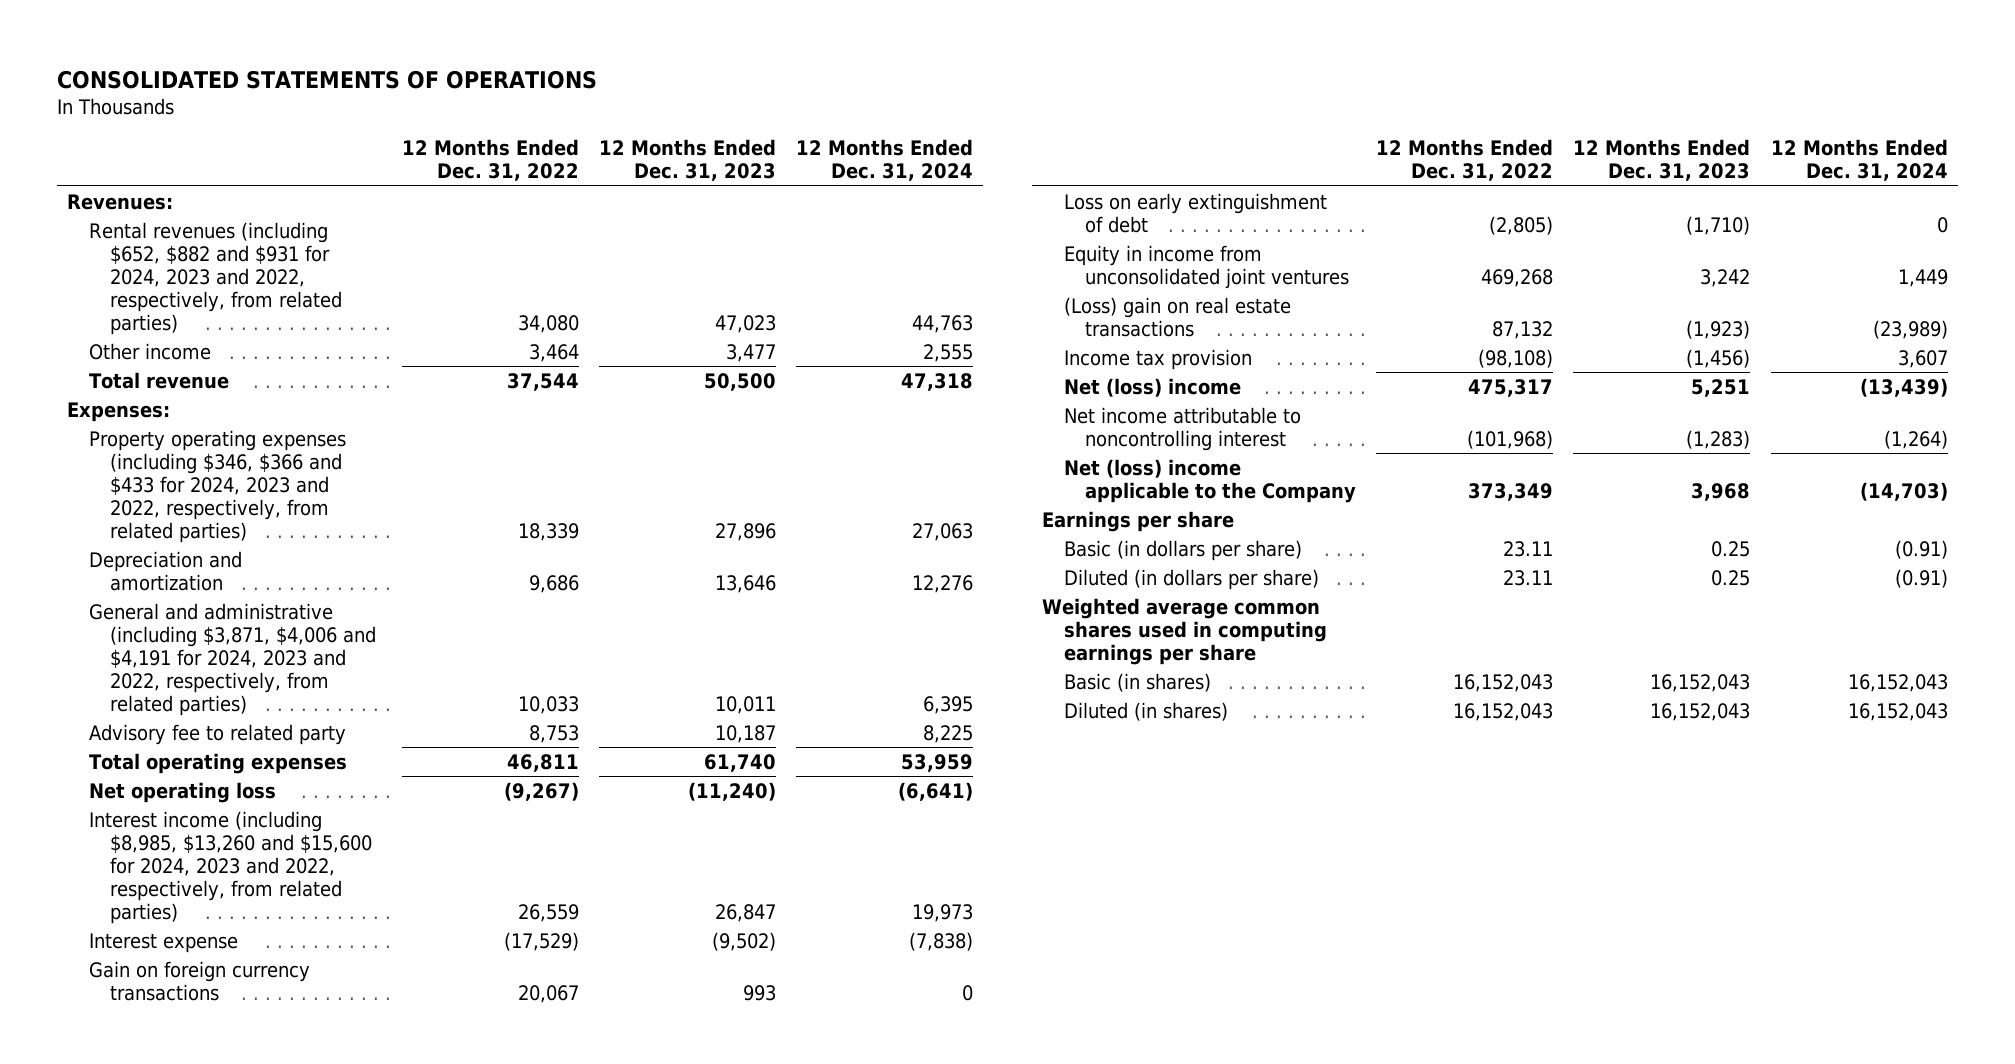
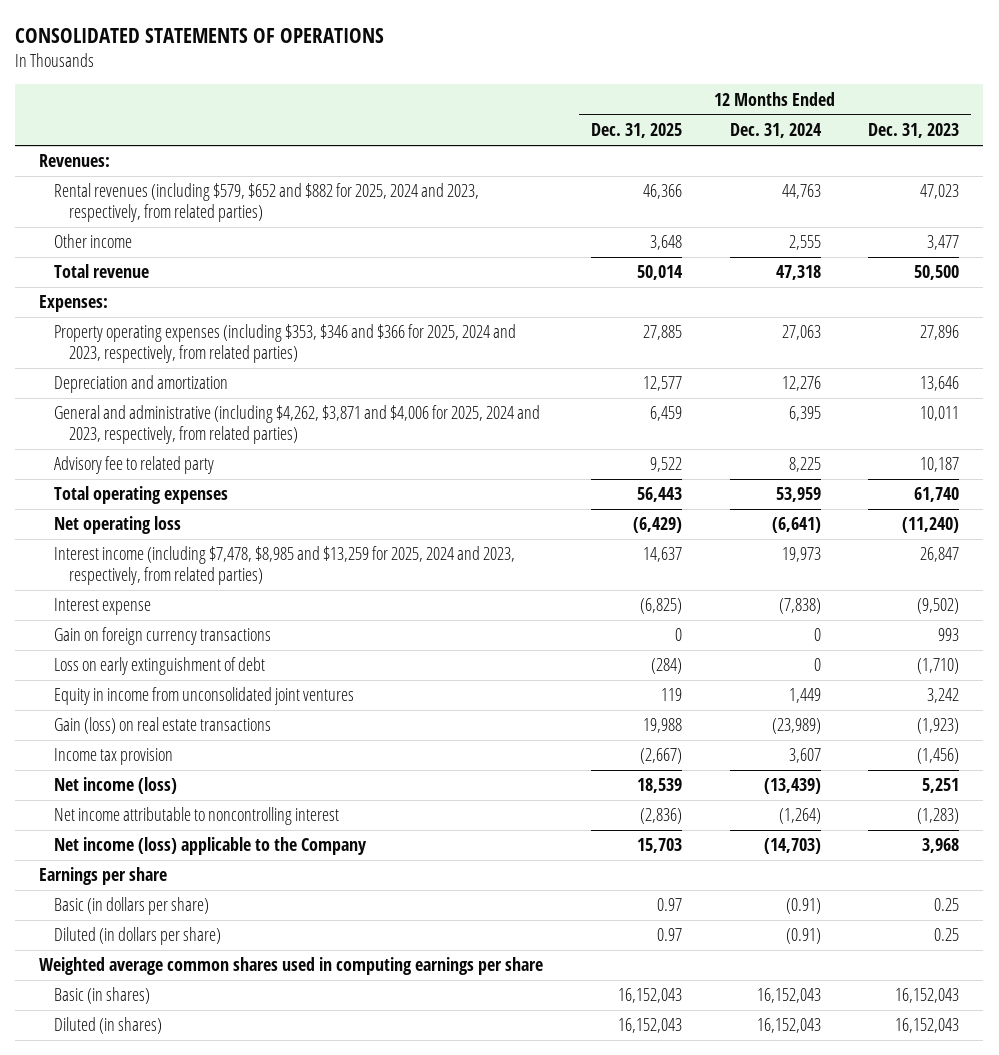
[401,139,579,182] 12 Months Ended Dec. 31, 2022 -> none
none -> [590,123,682,139] Dec. 31, 2025
[88,221,343,335] Rental revenues (including $652, $882 and $931 for 2024, 2023 and 2022, respectively, from related parties) -> [54,183,480,223] Rental revenues (including $579, $652 and $882 for 2025, 2024 and 2023, respectively, from related parties)
[88,429,346,543] Property operating expenses (including $346, $366 and $433 for 2024, 2023 and 2022, respectively, from related parties) -> [54,324,517,364] Property operating expenses (including $353, $346 and $366 for 2025, 2024 and 2023, respectively, from related parties)
[88,602,377,716] General and administrative (including $3,871, $4,006 and $4,191 for 2024, 2023 and 2022, respectively, from related parties) -> [54,405,541,445] General and administrative (including $4,262, $3,871 and $4,006 for 2025, 2024 and 2023, respectively, from related parties)
[88,810,373,924] Interest income (including $8,985, $13,260 and $15,600 for 2024, 2023 and 2022, respectively, from related parties) -> [54,546,516,586] Interest income (including $7,478, $8,985 and $13,259 for 2025, 2024 and 2023, respectively, from related parties)
[1063,296,1291,337] (Loss) gain on real estate transactions -> [54,717,272,735] Gain (loss) on real estate transactions
[1063,377,1241,397] Net (loss) income -> [54,777,178,795] Net income (loss)
[1063,458,1357,503] Net (loss) income applicable to the Company -> [54,837,368,856] Net income (loss) applicable to the Company

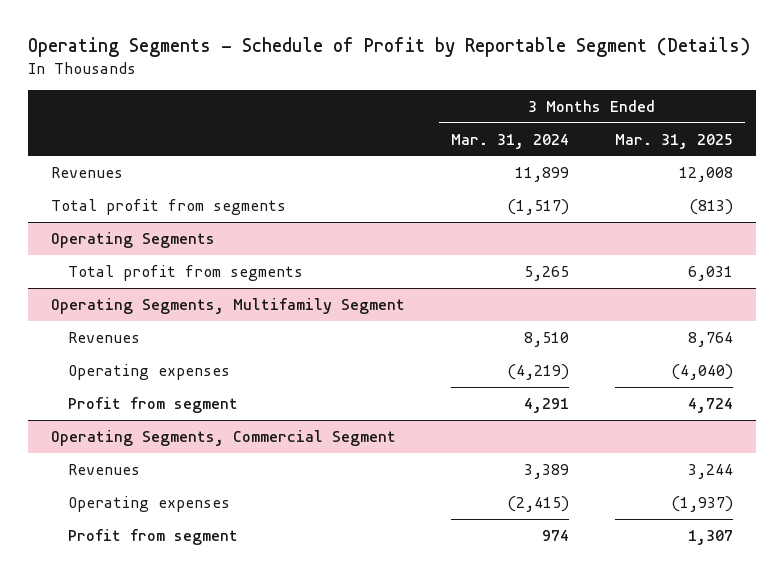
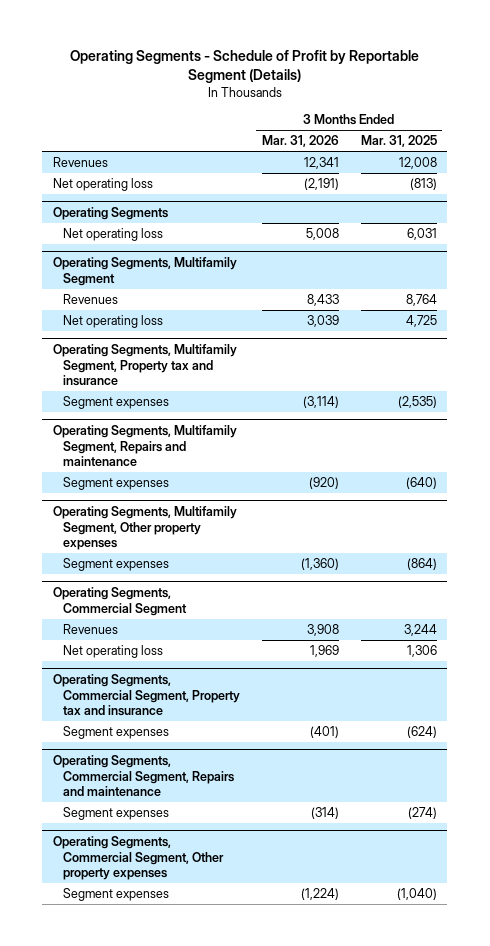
[450,133,569,149] Mar. 31, 2024 -> none
none -> [261,135,339,148] Mar. 31, 2026
[50,198,286,215] Total profit from segments -> [53,178,154,192] Net operating loss
[68,264,304,281] Total profit from segments -> [62,228,163,242] Net operating loss
[68,396,239,413] Profit from segment -> none
none -> [62,315,163,329] Net operating loss
none -> [53,343,238,387] Operating Segments, Multifamily Segment, Property tax and insurance
[68,363,231,380] Operating expenses -> [62,396,169,410] Segment expenses
[671,363,734,380] (4,040) -> [397,396,437,409] (2,535)
none -> [53,424,238,467] Operating Segments, Multifamily Segment, Repairs and maintenance
none -> [62,477,169,491] Segment expenses
none -> [53,505,238,551] Operating Segments, Multifamily Segment, Other property expenses
none -> [62,558,169,572] Segment expenses
[68,528,239,545] Profit from segment -> none
none -> [62,645,163,659] Net operating loss
none -> [53,673,240,717] Operating Segments, Commercial Segment, Property tax and insurance
[68,495,231,512] Operating expenses -> [62,726,169,740] Segment expenses
[671,495,734,512] (1,937) -> [406,726,437,739] (624)
none -> [53,754,234,797] Operating Segments, Commercial Segment, Repairs and maintenance
none -> [62,807,169,821] Segment expenses
none -> [53,835,224,881] Operating Segments, Commercial Segment, Other property expenses
none -> [62,888,169,902] Segment expenses

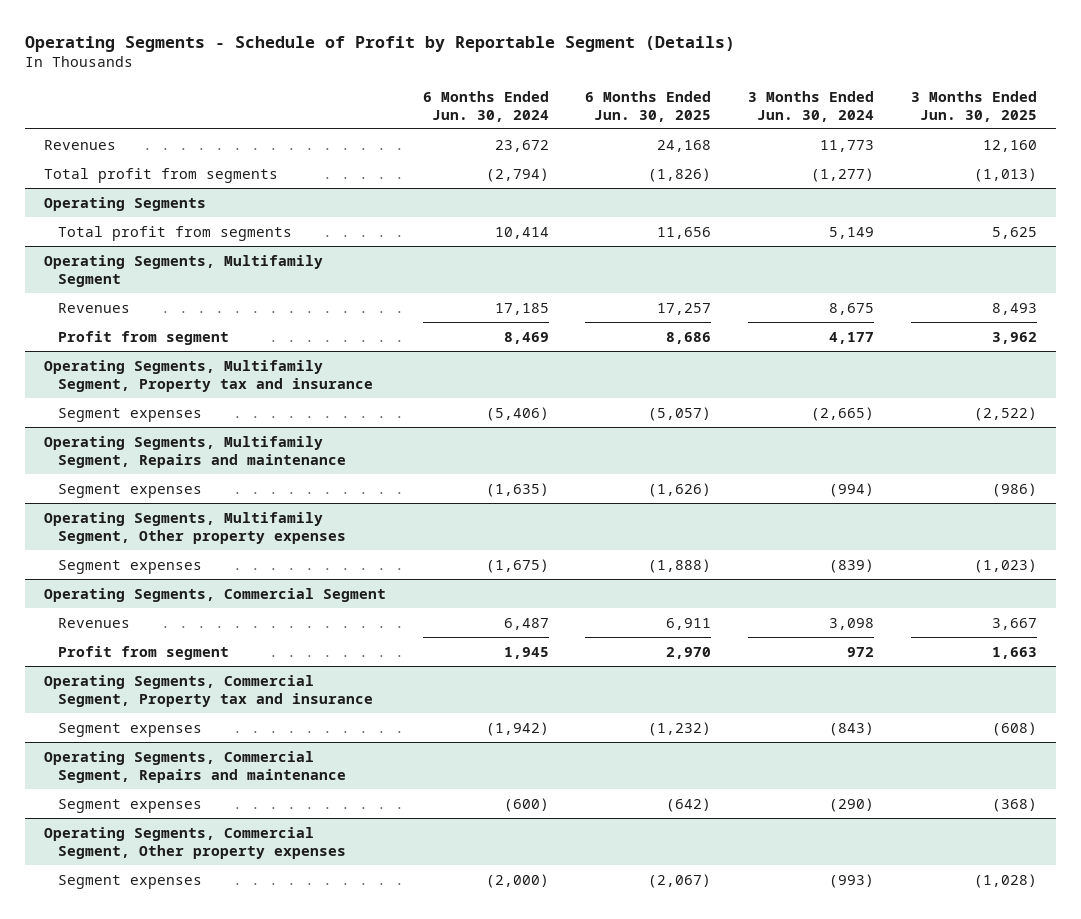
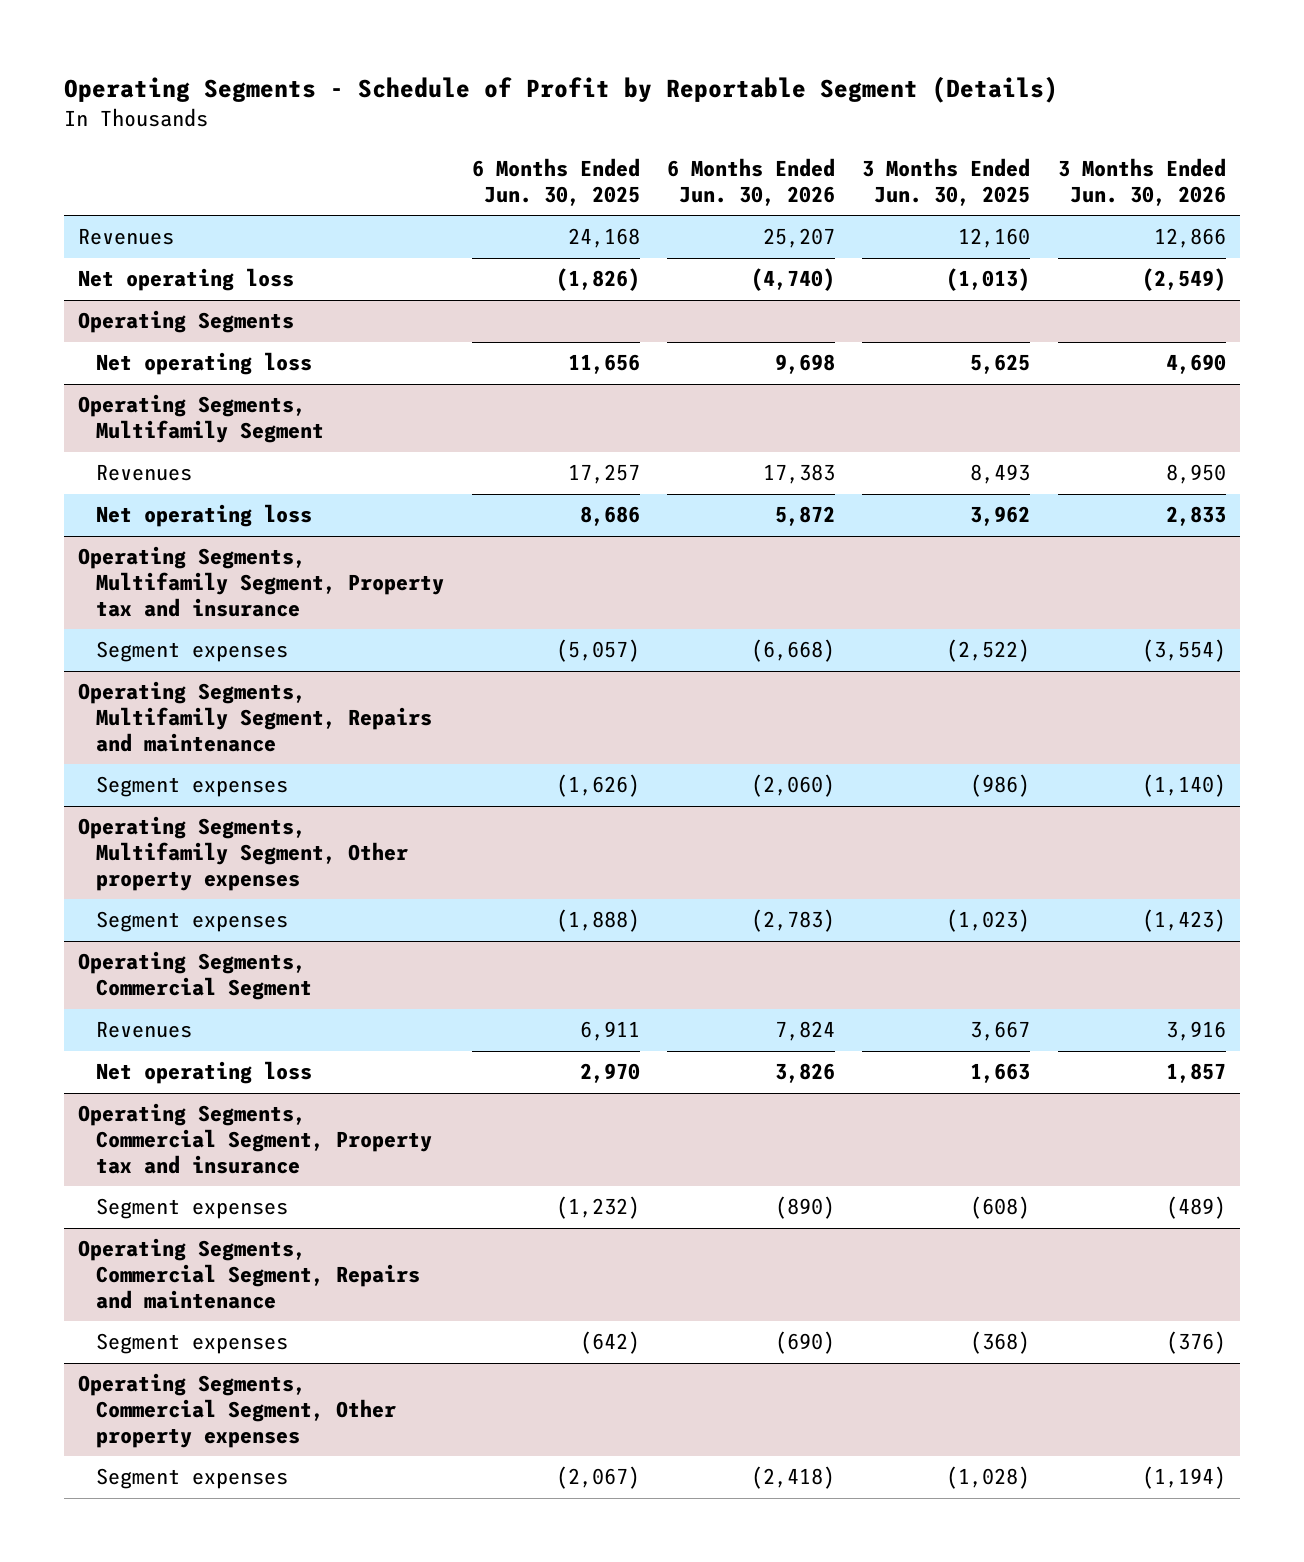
[422,90,549,122] 6 Months Ended Jun. 30, 2024 -> none
[748,90,875,122] 3 Months Ended Jun. 30, 2024 -> none
none -> [667,157,836,206] 6 Months Ended Jun. 30, 2026
none -> [1057,157,1226,206] 3 Months Ended Jun. 30, 2026
[43,167,278,183] Total profit from segments -> [77,268,294,292] Net operating loss
[57,225,292,241] Total profit from segments -> [96,352,313,376] Net operating loss
[57,330,229,345] Profit from segment -> [96,504,313,528] Net operating loss
[57,645,229,660] Profit from segment -> [96,1061,313,1085] Net operating loss

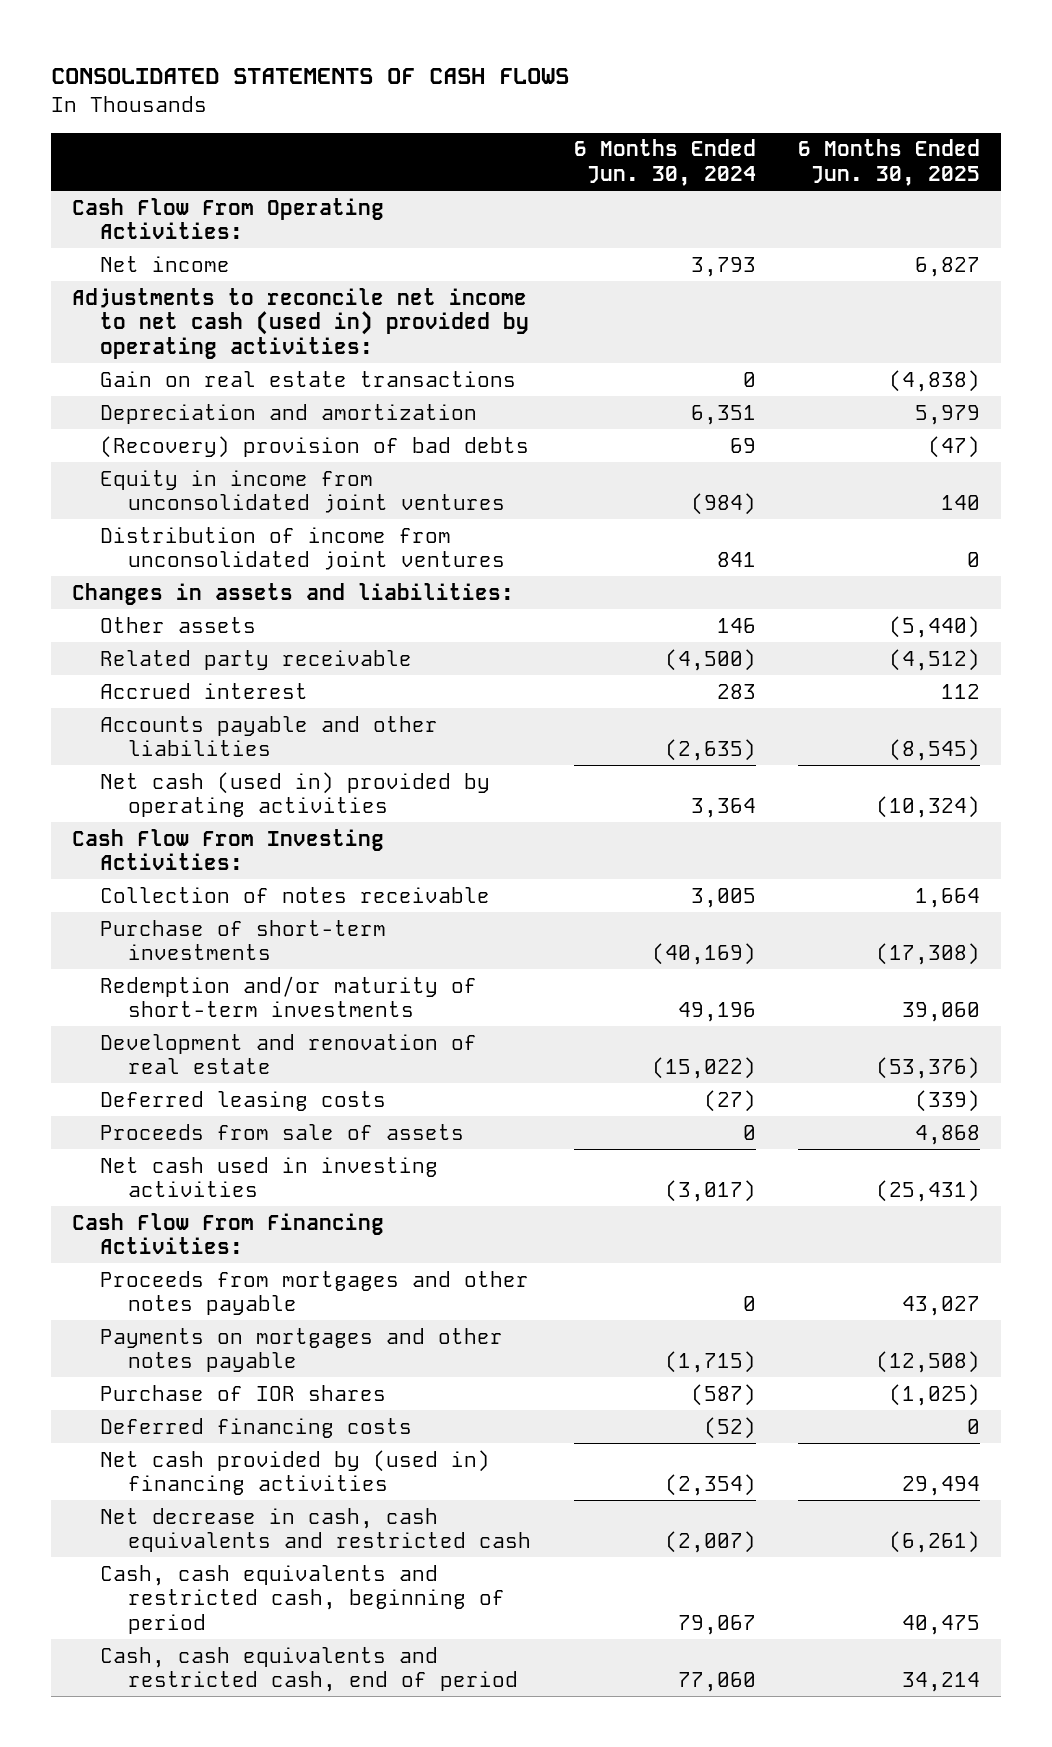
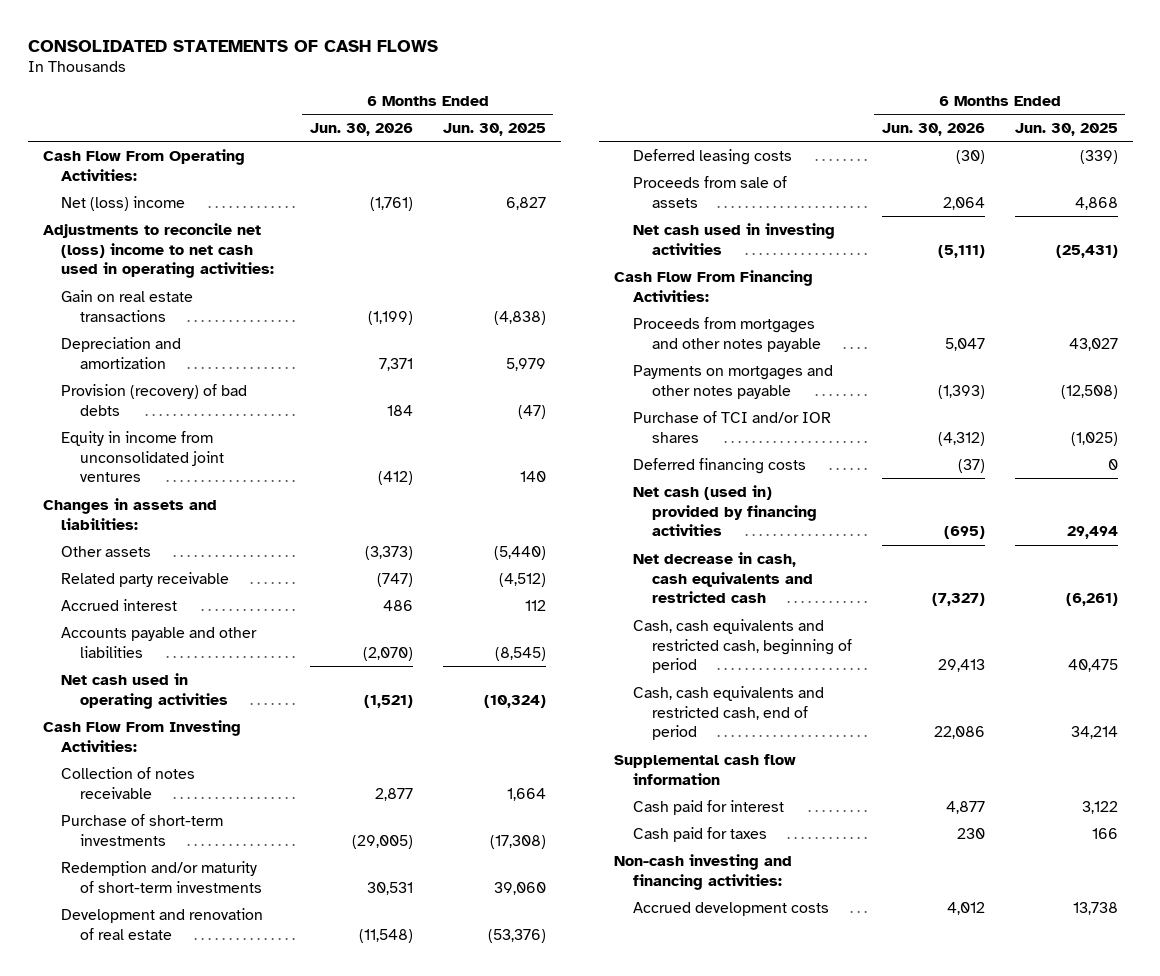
[573,139,756,187] 6 Months Ended Jun. 30, 2024 -> none
none -> [309,123,413,137] Jun. 30, 2026
[100,255,231,272] Net income -> [61,195,186,211] Net (loss) income
[72,287,530,360] Adjustments to reconcile net income to net cash (used in) provided by operating activities: -> [42,222,275,279] Adjustments to reconcile net (loss) income to net cash used in operating activities:
[100,435,530,458] (Recovery) provision of bad debts -> [61,383,248,416] Provision (recovery) of bad debts
[100,526,506,571] Distribution of income from unconsolidated joint ventures -> none
[100,771,491,818] Net cash (used in) provided by operating activities -> [61,672,229,709] Net cash used in operating activities
[100,1384,387,1401] Purchase of IOR shares -> [633,410,832,443] Purchase of TCI and/or IOR shares
[100,1449,491,1496] Net cash provided by (used in) financing activities -> [633,484,817,537] Net cash (used in) provided by financing activities
none -> [614,753,797,785] Supplemental cash flow information
none -> [633,799,785,815] Cash paid for interest
none -> [633,826,768,842] Cash paid for taxes
none -> [614,853,793,890] Non-cash investing and financing activities:
none -> [633,901,830,916] Accrued development costs

